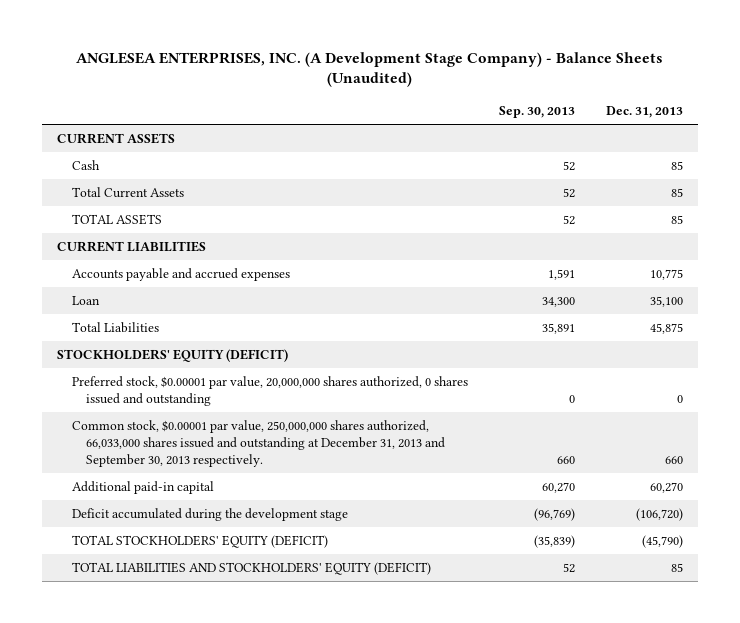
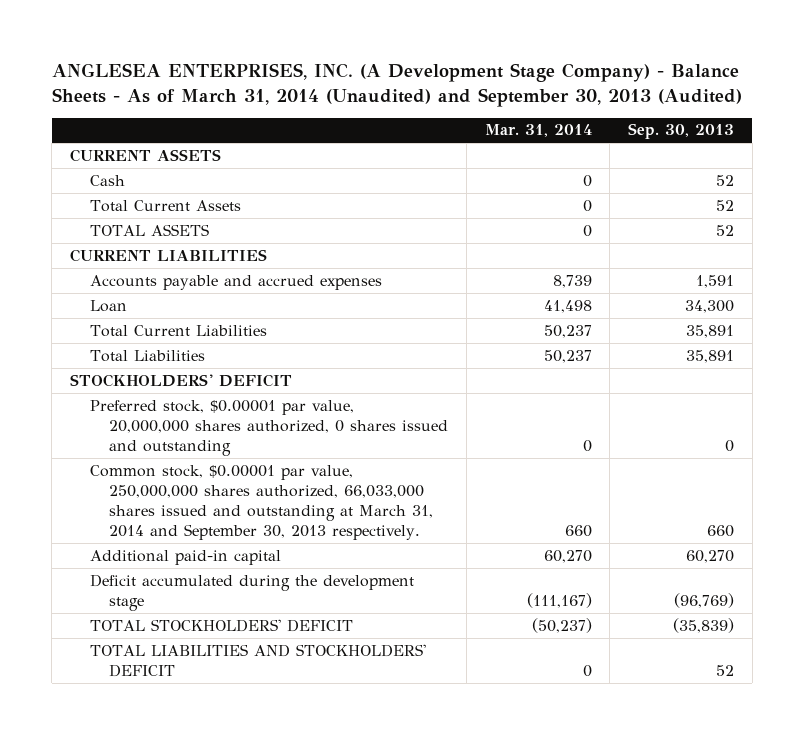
[75,51,663,88] ANGLESEA ENTERPRISES, INC. (A Development Stage Company) - Balance Sheets (Unaudited) -> [51,62,742,107] ANGLESEA ENTERPRISES, INC. (A Development Stage Company) - Balance Sheets - As of March 31, 2014 (Unaudited) and September 30, 2013 (Audited)
[605,105,683,118] Dec. 31, 2013 -> none
none -> [484,124,592,138] Mar. 31, 2014
none -> [89,324,267,337] Total Current Liabilities
[57,349,289,363] STOCKHOLDERS' EQUITY (DEFICIT) -> [70,373,293,387] STOCKHOLDERS' DEFICIT
[71,420,446,468] Common stock, $0.00001 par value, 250,000,000 shares authorized, 66,033,000 shares issued and outstanding at December 31, 2013 and September 30, 2013 respectively. -> [89,464,434,540] Common stock, $0.00001 par value, 250,000,000 shares authorized, 66,033,000 shares issued and outstanding at March 31, 2014 and September 30, 2013 respectively.
[71,535,328,549] TOTAL STOCKHOLDERS' EQUITY (DEFICIT) -> [89,618,353,632] TOTAL STOCKHOLDERS' DEFICIT
[71,562,431,576] TOTAL LIABILITIES AND STOCKHOLDERS' EQUITY (DEFICIT) -> [89,643,426,677] TOTAL LIABILITIES AND STOCKHOLDERS' DEFICIT

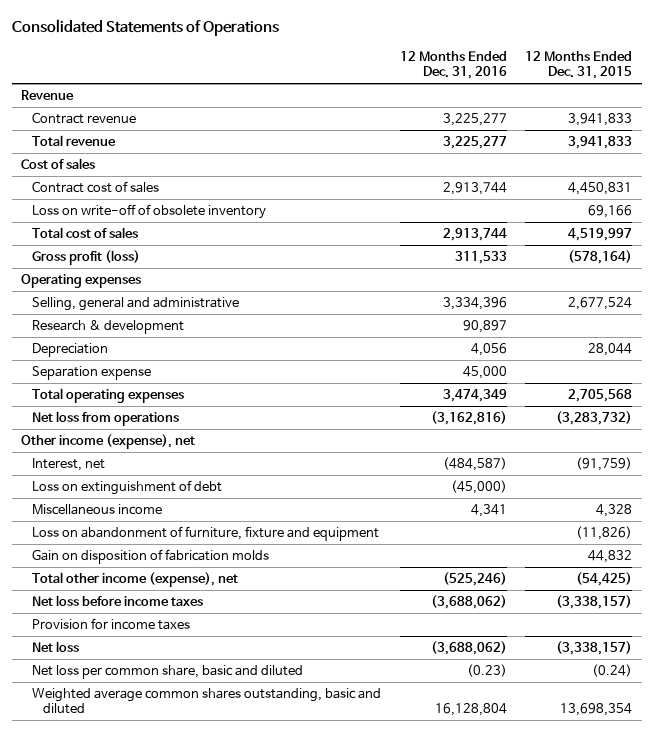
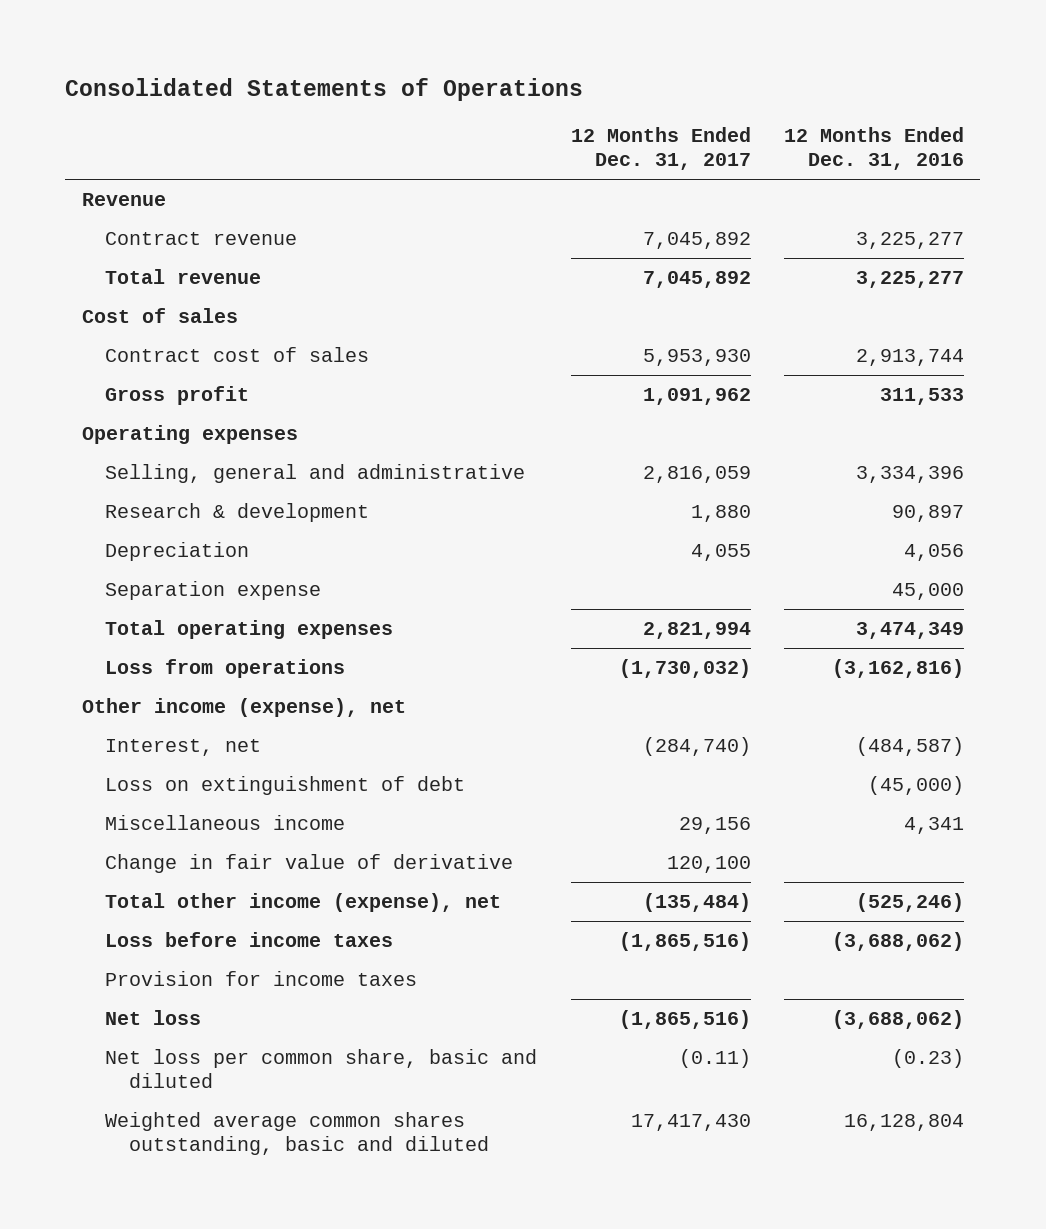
[525,51,633,80] 12 Months Ended Dec. 31, 2015 -> none
none -> [570,127,751,171] 12 Months Ended Dec. 31, 2017
[32,204,267,220] Loss on write-off of obsolete inventory -> none
[32,227,139,239] Total cost of sales -> none
[32,250,141,266] Gross profit (loss) -> [105,386,250,406] Gross profit
[32,411,180,427] Net loss from operations -> [105,659,346,679] Loss from operations
[32,526,380,542] Loss on abandonment of furniture, fixture and equipment -> none
[32,549,270,565] Gain on disposition of fabrication molds -> none
none -> [105,854,514,874] Change in fair value of derivative
[32,595,204,607] Net loss before income taxes -> [105,932,394,948] Loss before income taxes

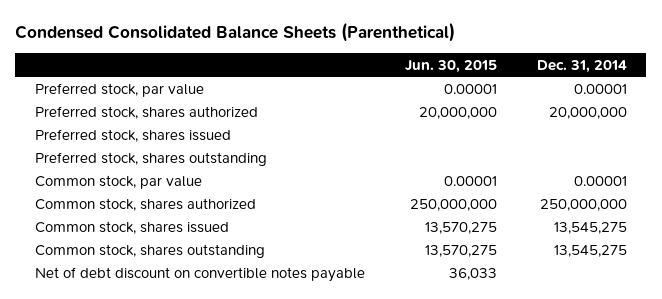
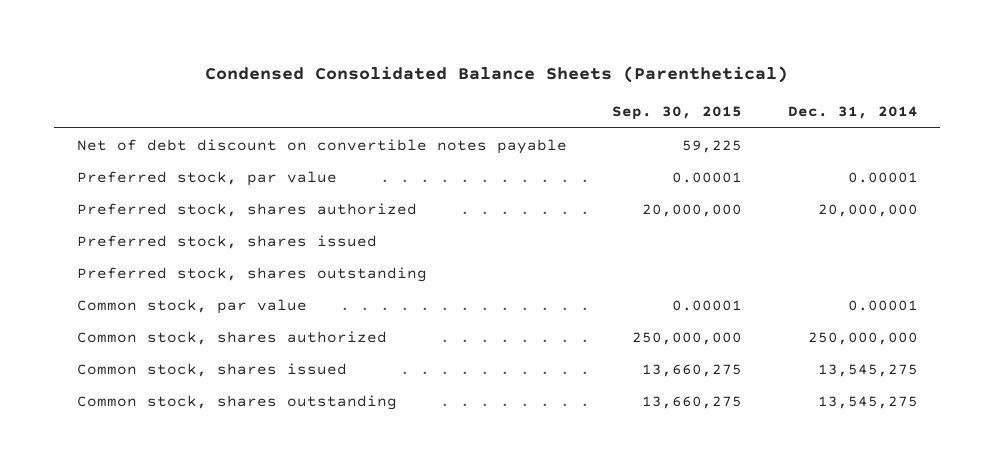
[404,59,497,73] Jun. 30, 2015 -> none
none -> [612,106,743,121] Sep. 30, 2015
[34,266,365,282] Net of debt discount on convertible notes payable -> [77,138,568,154] Net of debt discount on convertible notes payable

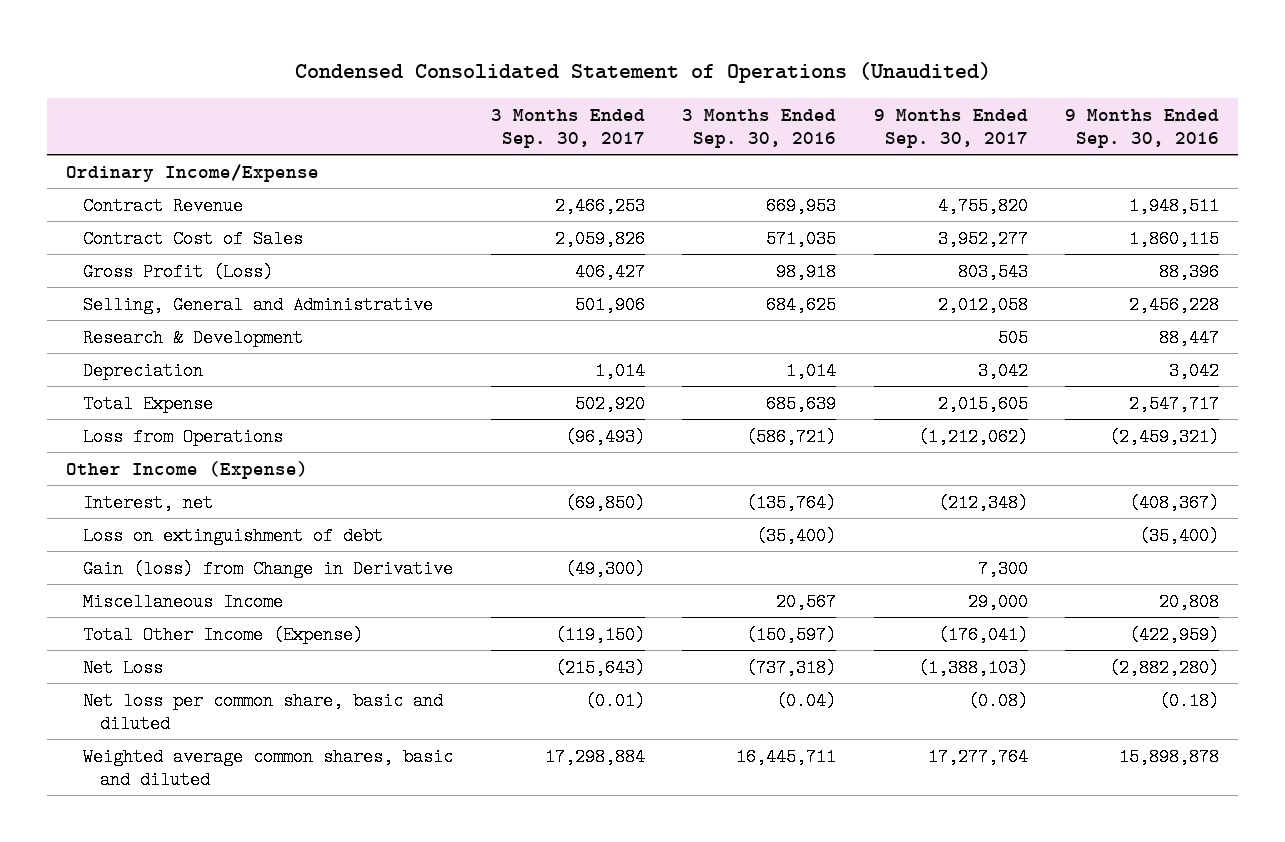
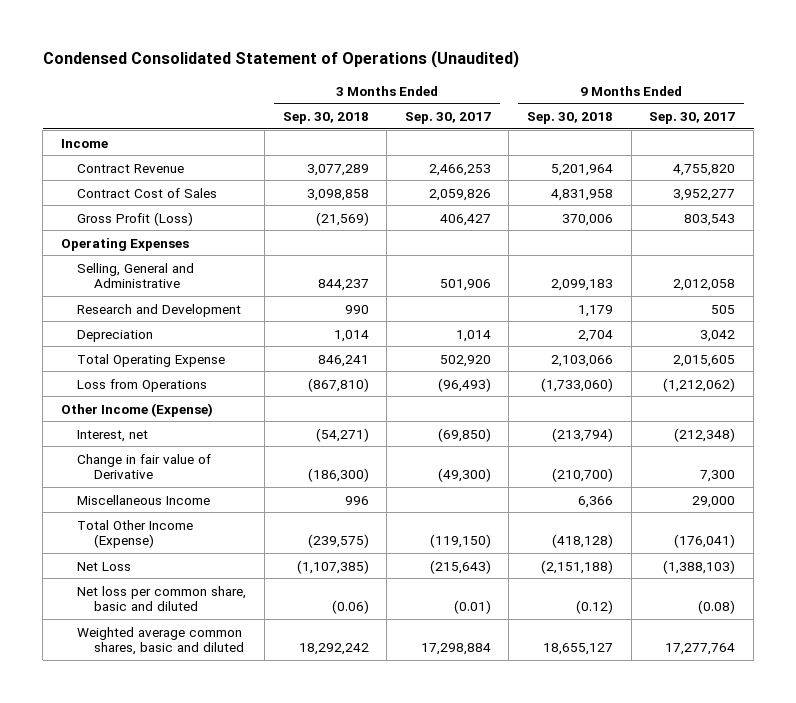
[682,108,837,148] 3 Months Ended Sep. 30, 2016 -> none
[1065,108,1220,148] 9 Months Ended Sep. 30, 2016 -> none
none -> [282,112,369,125] Sep. 30, 2018
none -> [527,112,614,125] Sep. 30, 2018
[66,163,320,182] Ordinary Income/Expense -> none
none -> [61,138,109,148] Income
none -> [61,237,190,251] Operating Expenses
[83,328,304,347] Research & Development -> [77,303,242,317] Research and Development
[83,394,214,413] Total Expense -> [77,353,226,367] Total Operating Expense
[83,526,384,545] Loss on extinguishment of debt -> none
[83,559,454,578] Gain (loss) from Change in Derivative -> [77,453,212,480] Change in fair value of Derivative

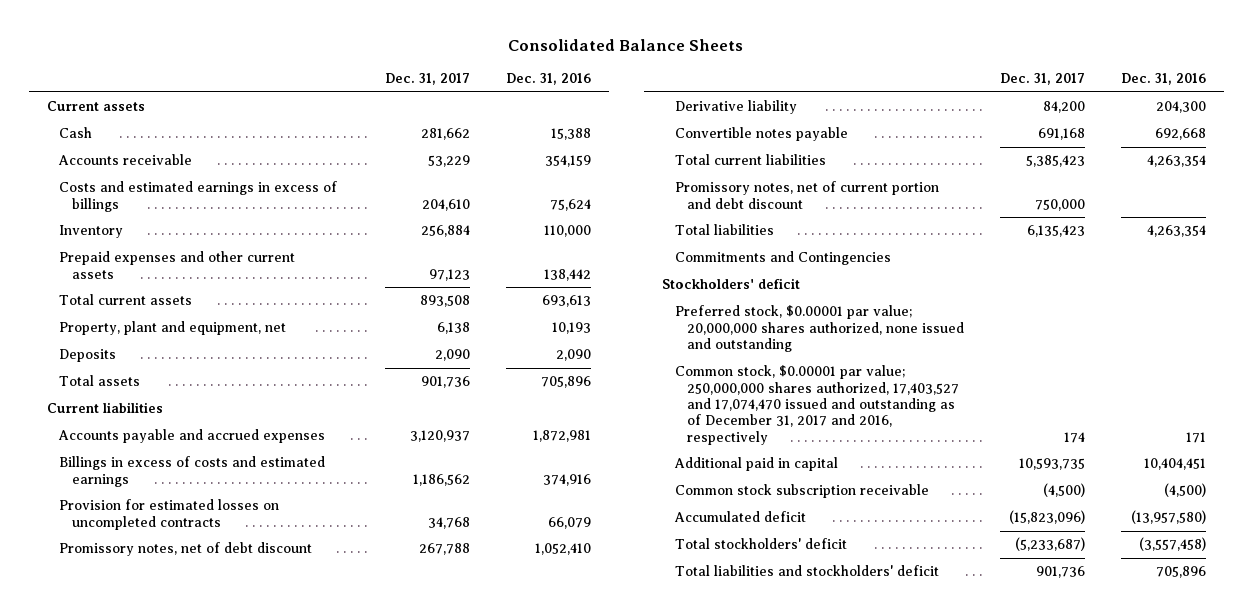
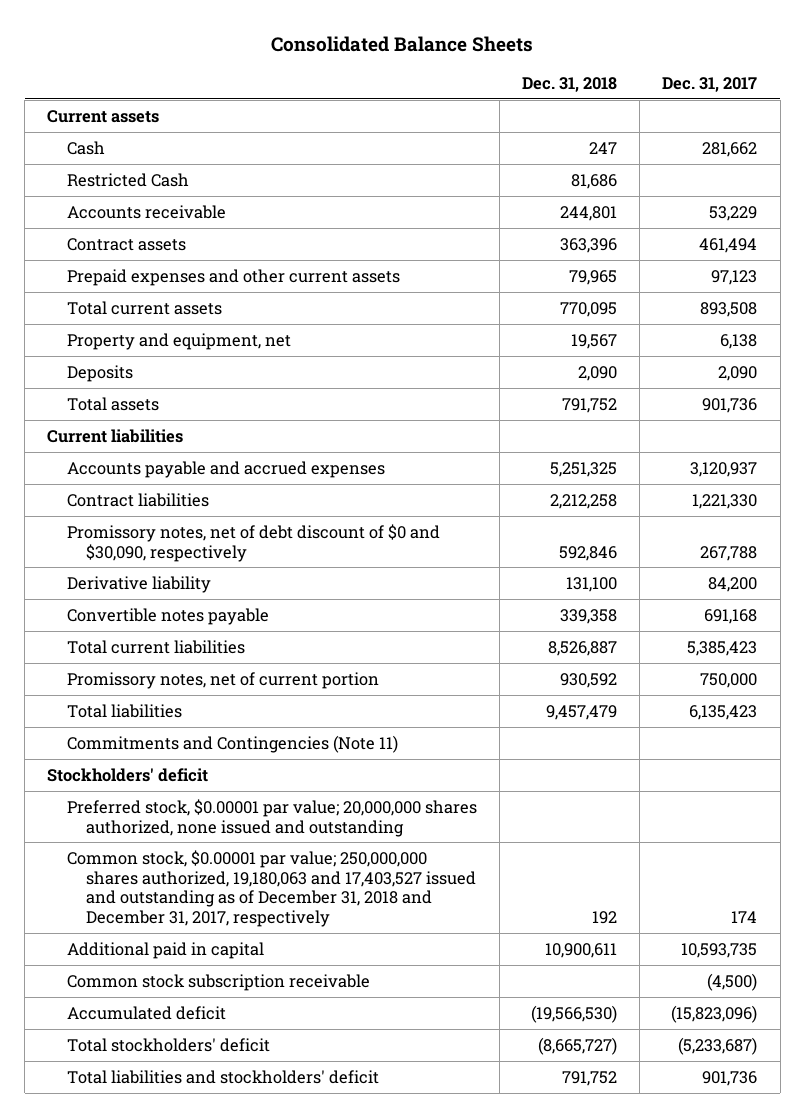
[505,73,591,86] Dec. 31, 2016 -> none
none -> [522,76,618,92] Dec. 31, 2018
none -> [66,172,189,187] Restricted Cash
[59,181,338,212] Costs and estimated earnings in excess of billings -> none
[59,225,124,239] Inventory -> none
none -> [66,237,186,251] Contract assets
[59,321,287,336] Property, plant and equipment, net -> [66,332,291,350] Property and equipment, net
[59,456,326,487] Billings in excess of costs and estimated earnings -> none
[59,499,280,530] Provision for estimated losses on uncompleted contracts -> none
none -> [66,492,209,507] Contract liabilities
[59,542,313,557] Promissory notes, net of debt discount -> [66,523,440,562] Promissory notes, net of debt discount of $0 and $30,090, respectively
[674,181,939,209] Promissory notes, net of current portion and debt discount -> [66,671,379,689] Promissory notes, net of current portion
[674,251,891,266] Commitments and Contingencies -> [66,734,398,753] Commitments and Contingencies (Note 11)
[674,365,960,445] Common stock, $0.00001 par value; 250,000,000 shares authorized, 17,403,527 and 17,074,470 issued and outstanding as of December 31, 2017 and 2016, respectively -> [66,849,477,927] Common stock, $0.00001 par value; 250,000,000 shares authorized, 19,180,063 and 17,403,527 issued and outstanding as of December 31, 2018 and December 31, 2017, respectively

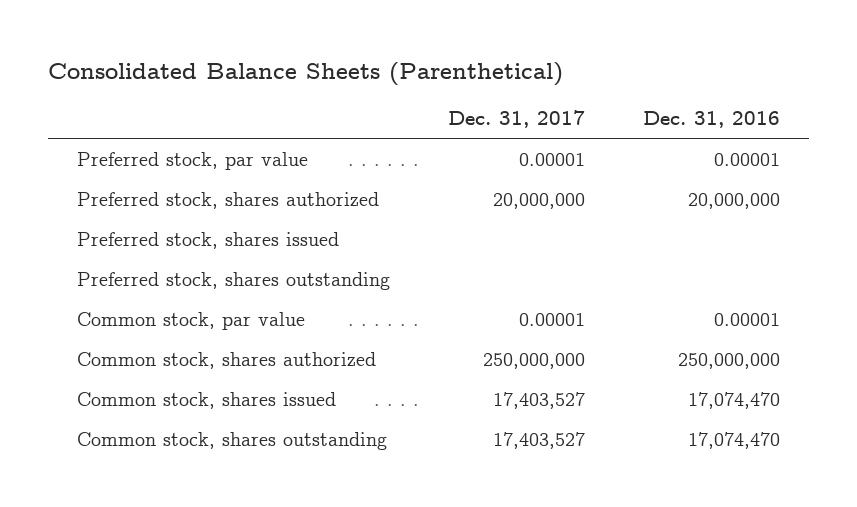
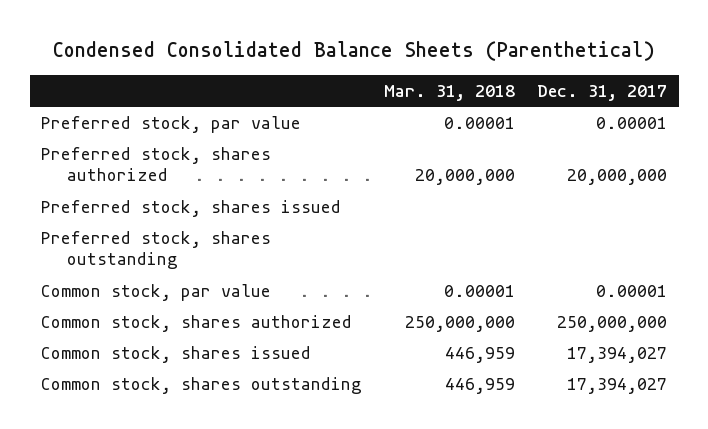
[47,61,563,86] Consolidated Balance Sheets (Parenthetical) -> [53,41,656,62] Condensed Consolidated Balance Sheets (Parenthetical)
[642,111,780,129] Dec. 31, 2016 -> none
none -> [384,84,516,101] Mar. 31, 2018
[492,391,585,409] 17,403,527 -> [567,346,668,363] 17,394,027
[492,431,585,449] 17,403,527 -> [567,377,668,394] 17,394,027

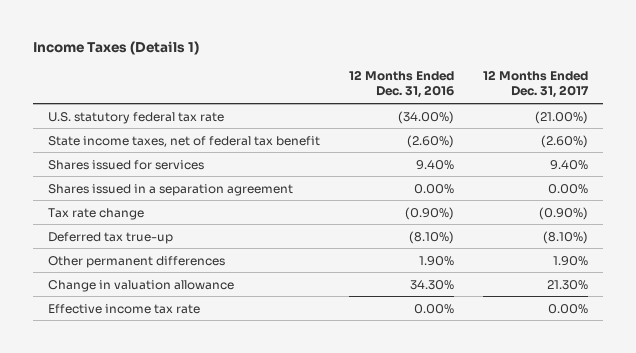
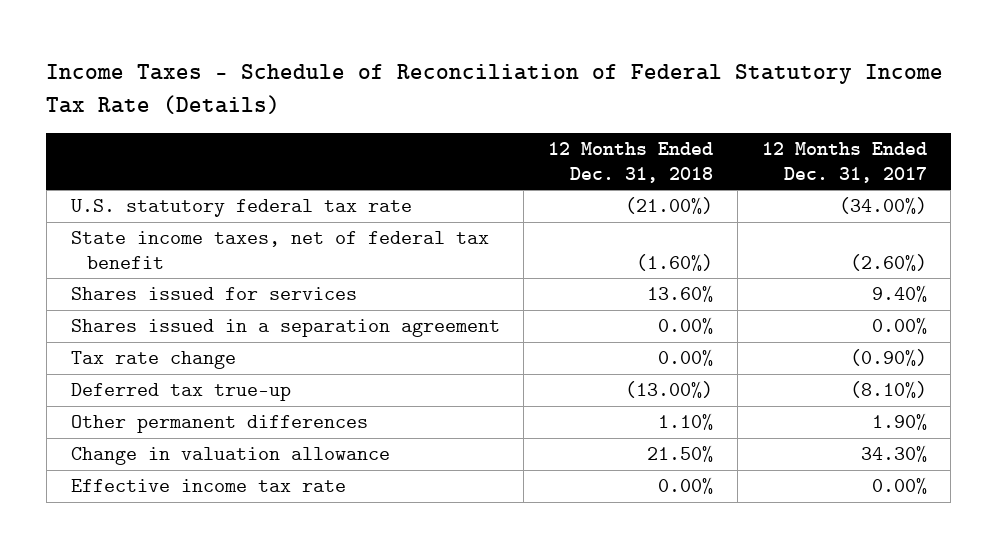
[33,40,200,55] Income Taxes (Details 1) -> [46,64,944,114] Income Taxes - Schedule of Reconciliation of Federal Statutory Income Tax Rate (Details)
[349,70,455,99] 12 Months Ended Dec. 31, 2016 -> none
none -> [548,142,714,183] 12 Months Ended Dec. 31, 2018
[535,110,589,124] (21.00%) -> [838,197,927,215] (34.00%)
[547,279,589,290] 21.30% -> [860,445,927,463] 34.30%

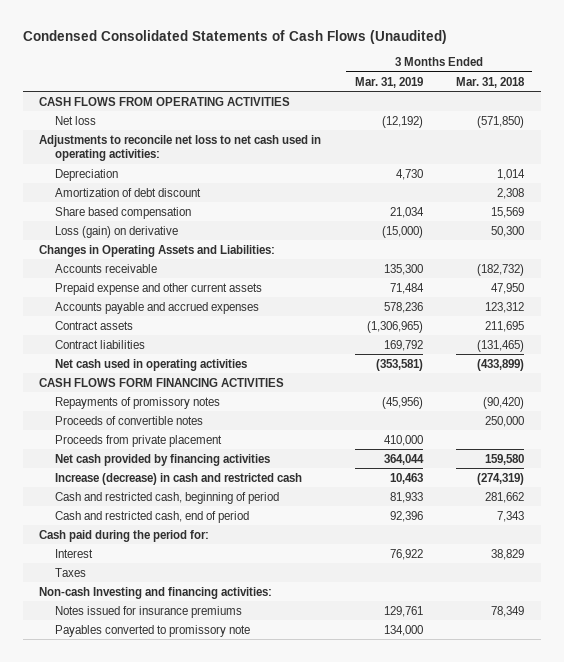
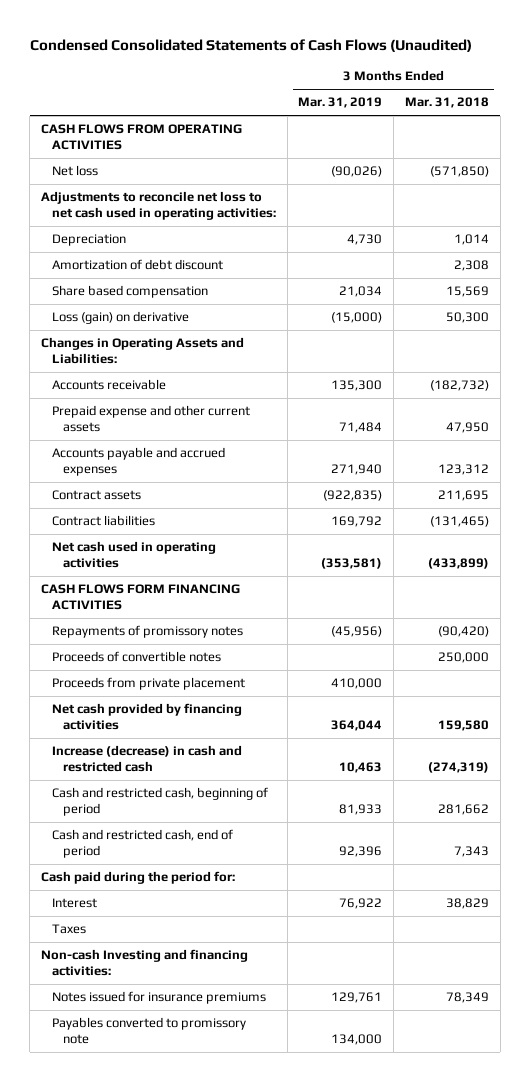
[381,115,423,128] (12,192) -> [331,166,383,178] (90,026)
[383,301,423,313] 578,236 -> [331,463,383,475] 271,940
[366,320,423,333] (1,306,965) -> [323,490,383,502] (922,835)

